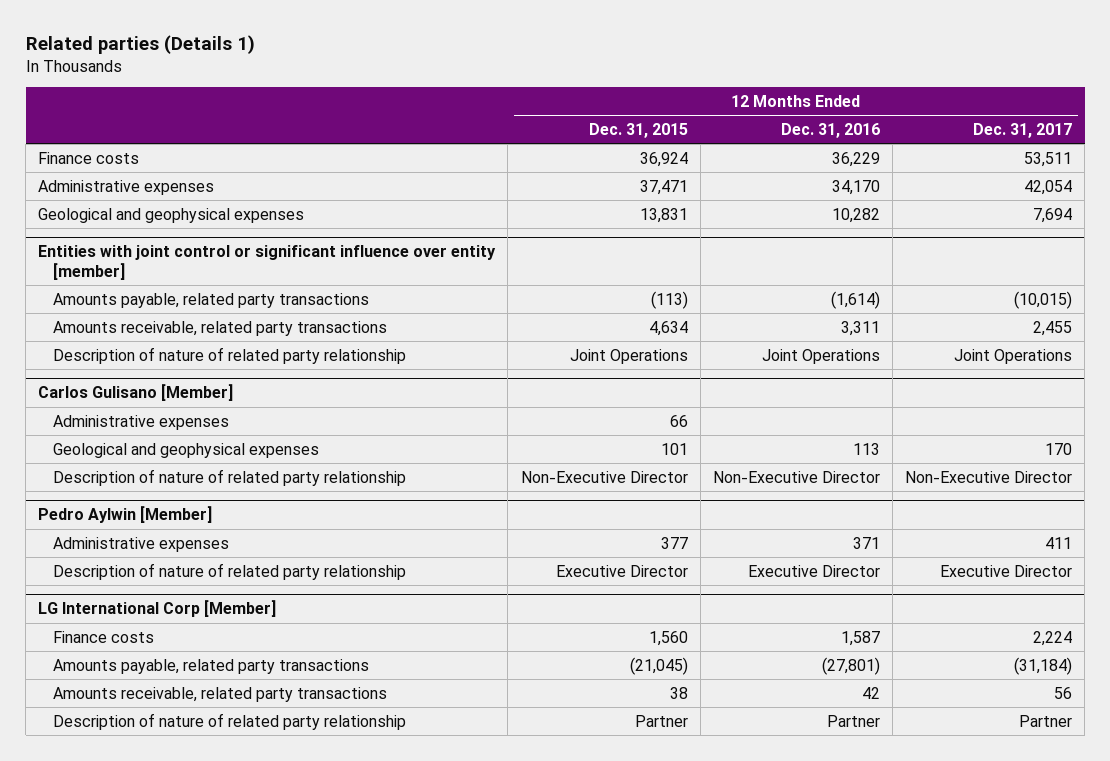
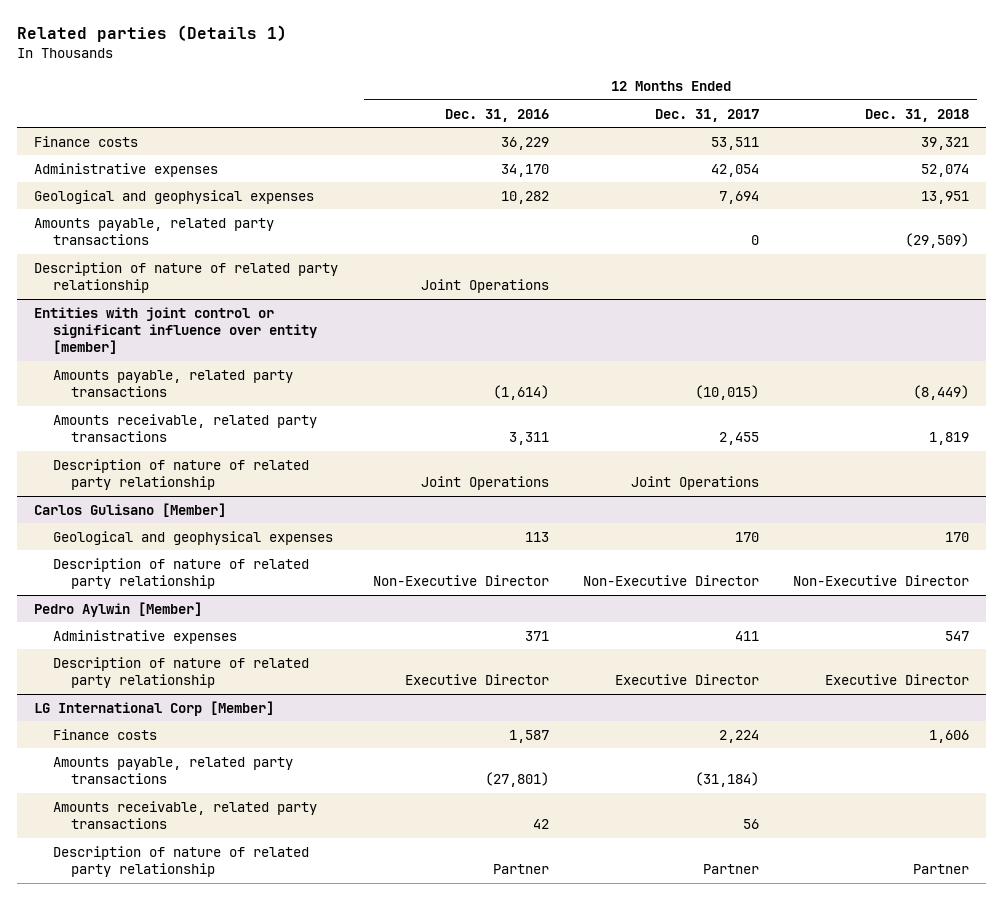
[588,122,688,138] Dec. 31, 2015 -> none
none -> [864,108,969,122] Dec. 31, 2018
none -> [34,217,275,246] Amounts payable, related party transactions
none -> [34,261,339,294] Description of nature of related party relationship
[52,414,229,430] Administrative expenses -> none

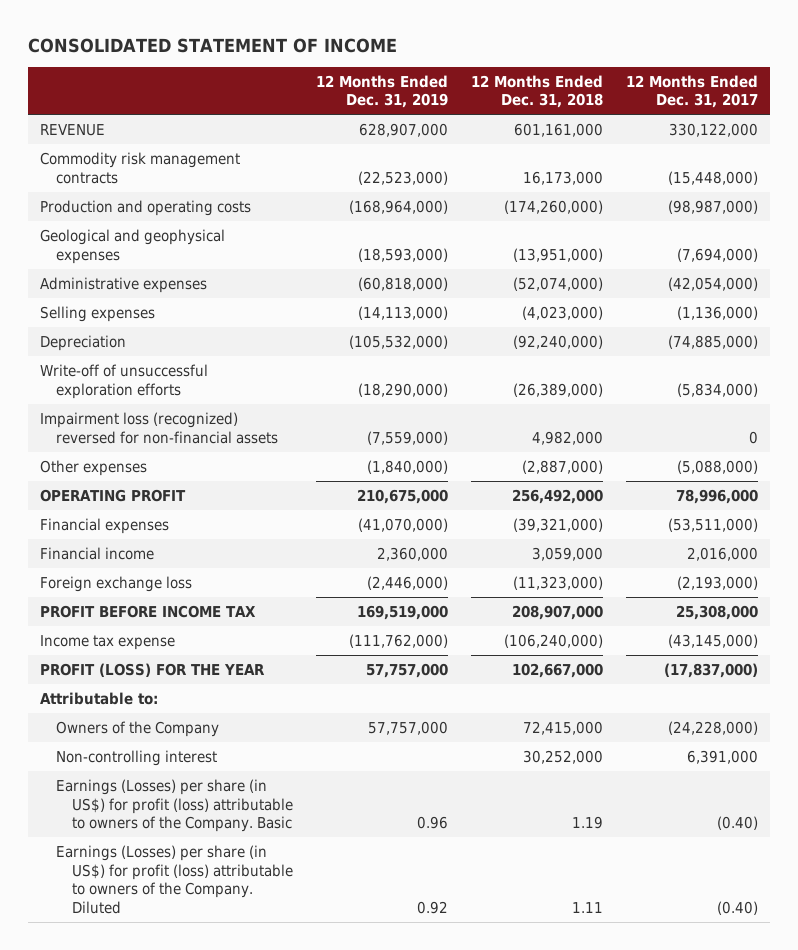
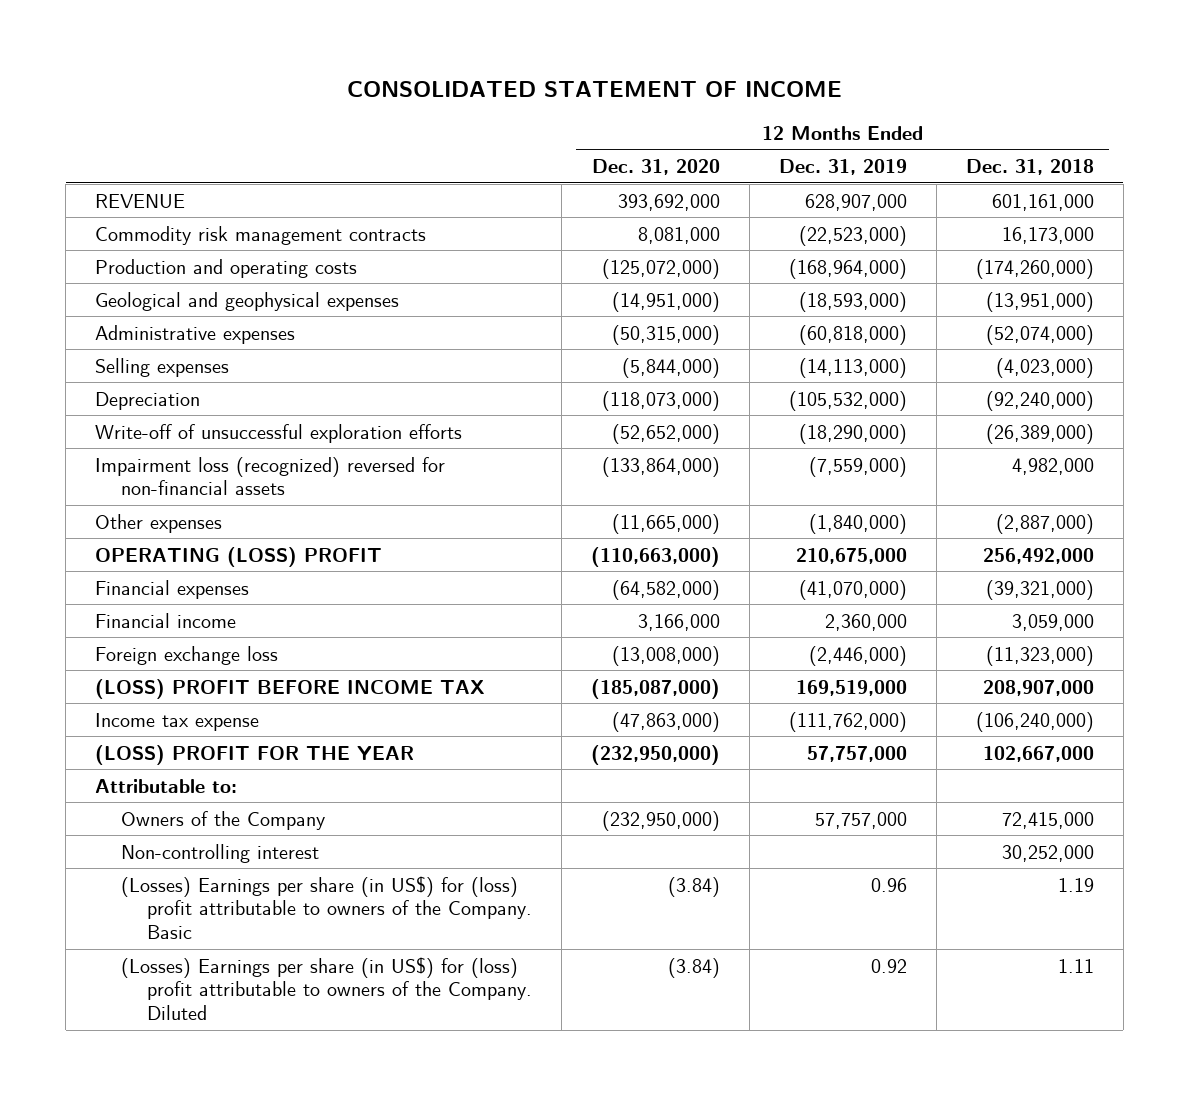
[626,74,759,109] 12 Months Ended Dec. 31, 2017 -> none
none -> [592,159,721,176] Dec. 31, 2020
[39,489,186,503] OPERATING PROFIT -> [95,546,383,567] OPERATING (LOSS) PROFIT
[39,605,256,619] PROFIT BEFORE INCOME TAX -> [95,678,486,699] (LOSS) PROFIT BEFORE INCOME TAX
[39,663,265,678] PROFIT (LOSS) FOR THE YEAR -> [95,744,415,765] (LOSS) PROFIT FOR THE YEAR
[55,779,293,833] Earnings (Losses) per share (in US$) for profit (loss) attributable to owners of the Company. Basic -> [121,875,533,940] (Losses) Earnings per share (in US$) for (loss) profit attributable to owners of the Company. Basic
[55,845,293,914] Earnings (Losses) per share (in US$) for profit (loss) attributable to owners of the Company. Diluted -> [121,956,533,1021] (Losses) Earnings per share (in US$) for (loss) profit attributable to owners of the Company. Diluted

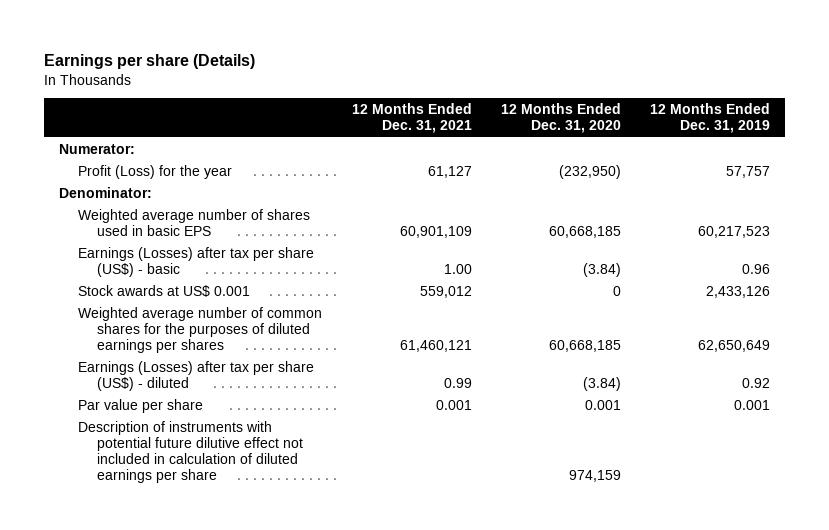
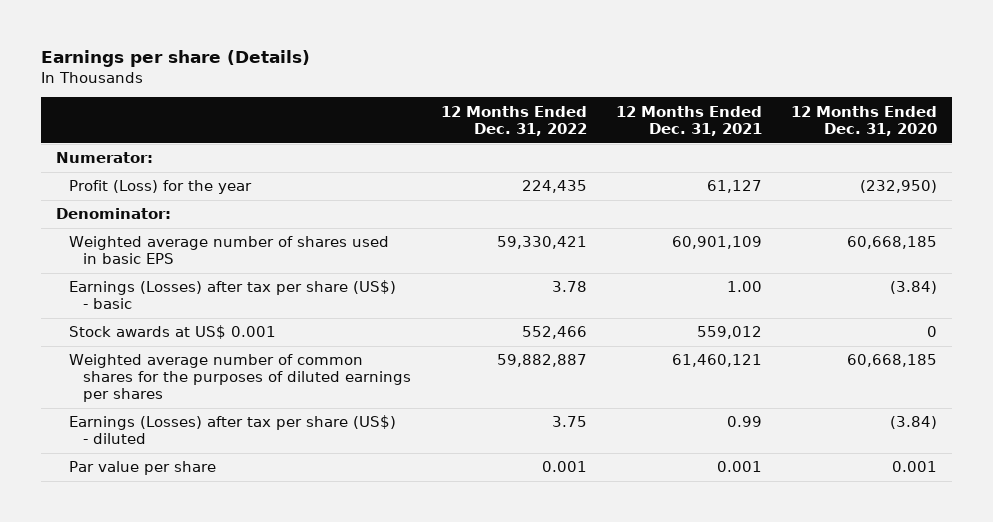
[650,103,771,134] 12 Months Ended Dec. 31, 2019 -> none
none -> [440,105,587,136] 12 Months Ended Dec. 31, 2022
[78,420,304,483] Description of instruments with potential future dilutive effect not included in calculation of diluted earnings per share -> none

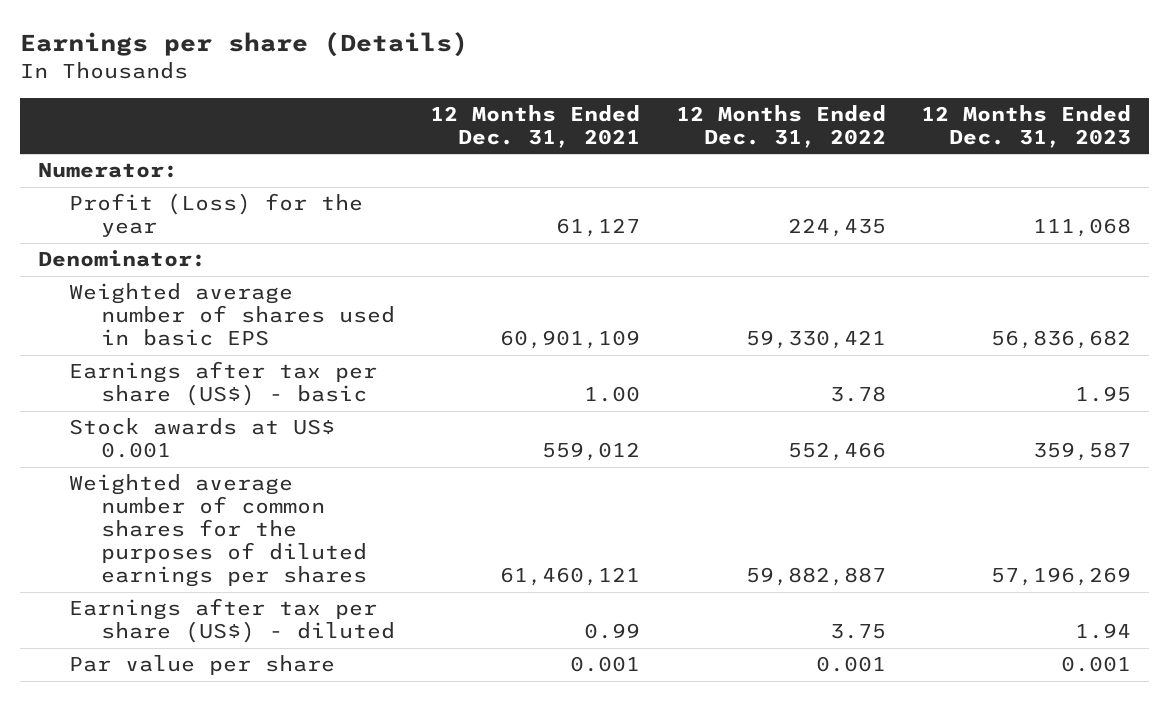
[791,105,938,136] 12 Months Ended Dec. 31, 2020 -> none
none -> [921,105,1132,148] 12 Months Ended Dec. 31, 2023
[69,280,397,310] Earnings (Losses) after tax per share (US$) - basic -> [69,361,378,407] Earnings after tax per share (US$) - basic
[69,415,397,445] Earnings (Losses) after tax per share (US$) - diluted -> [69,598,396,644] Earnings after tax per share (US$) - diluted

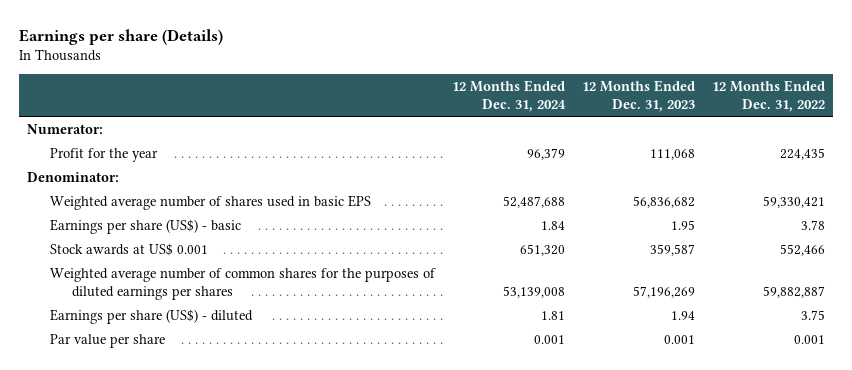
[430,105,641,148] 12 Months Ended Dec. 31, 2021 -> none
none -> [451,80,566,113] 12 Months Ended Dec. 31, 2024
[69,193,364,238] Profit (Loss) for the year -> [49,147,158,162] Profit for the year
[69,361,378,407] Earnings after tax per share (US$) - basic -> [49,218,241,234] Earnings per share (US$) - basic
[69,598,396,644] Earnings after tax per share (US$) - diluted -> [49,308,253,324] Earnings per share (US$) - diluted

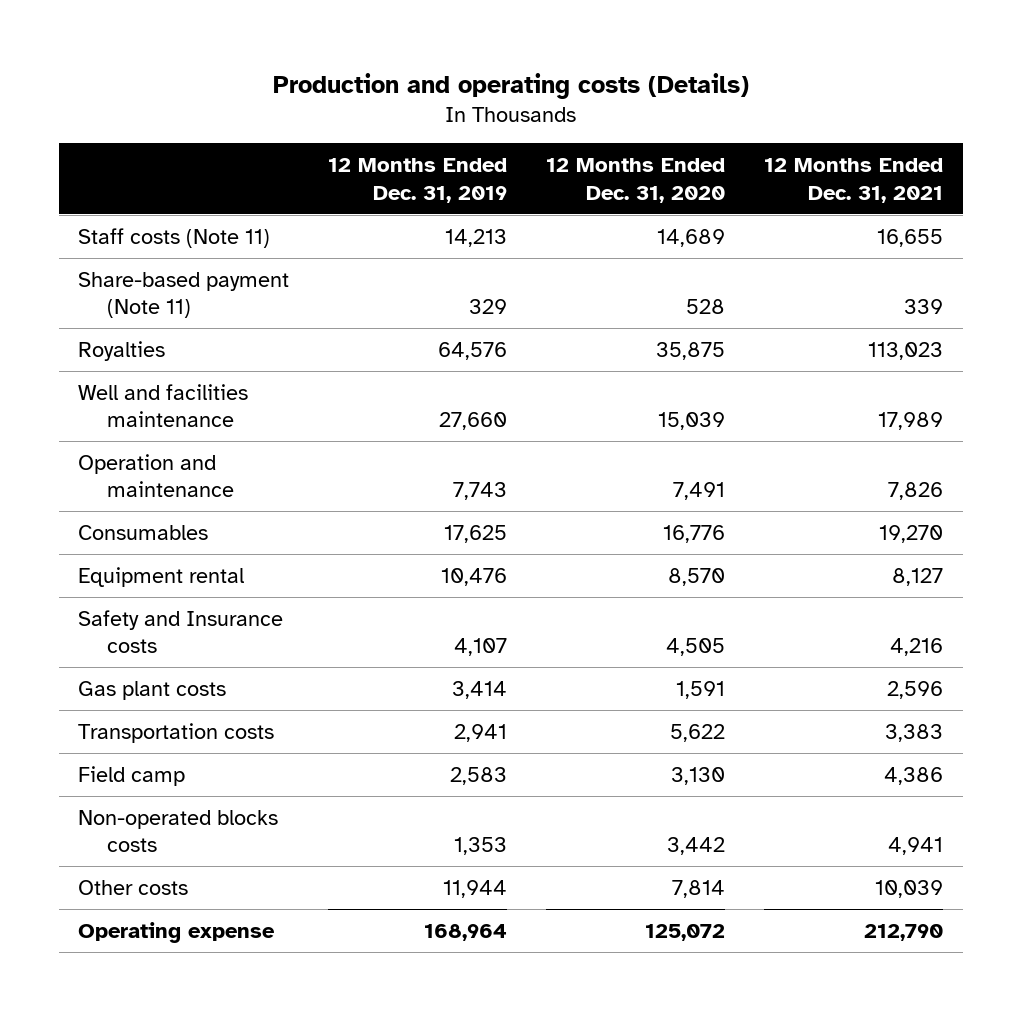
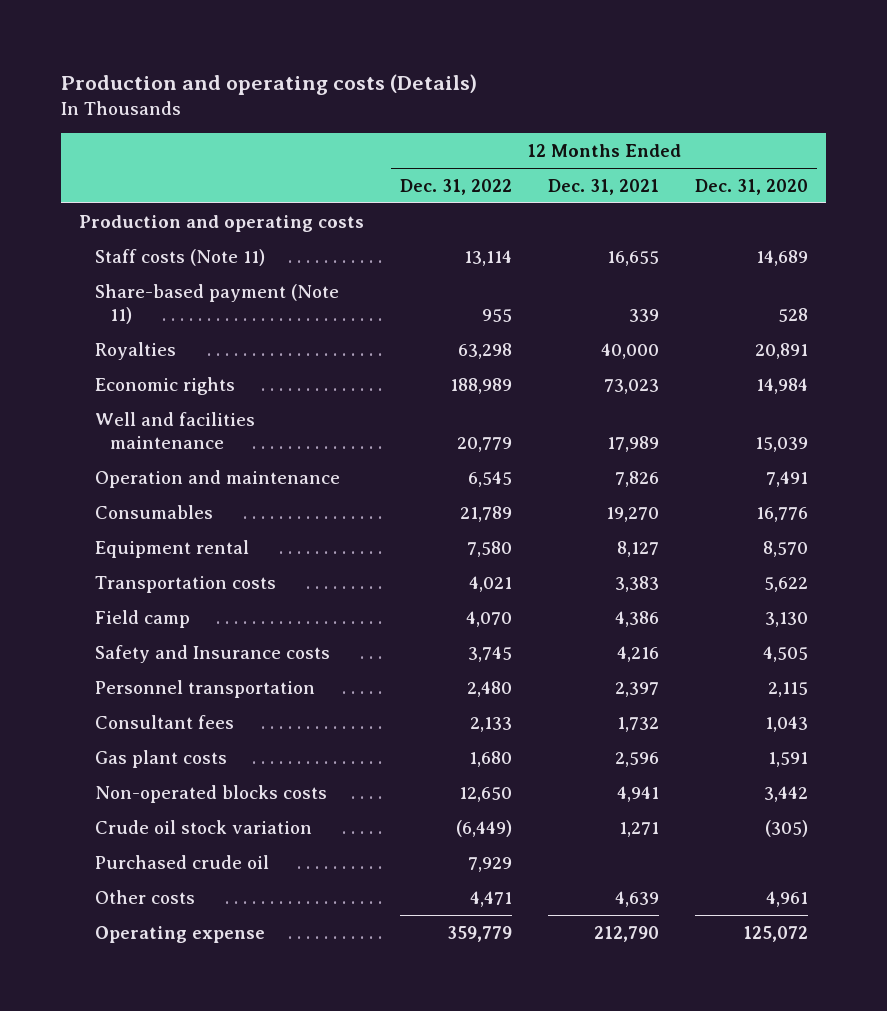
[328,158,508,203] 12 Months Ended Dec. 31, 2019 -> none
none -> [400,178,513,195] Dec. 31, 2022
none -> [79,214,365,232] Production and operating costs
[656,342,726,361] 35,875 -> [755,342,809,359] 20,891
[868,342,944,361] 113,023 -> [601,342,660,359] 40,000
none -> [94,376,235,395] Economic rights
[78,610,284,654] Safety and Insurance costs -> [94,644,330,663] Safety and Insurance costs
none -> [94,679,315,698] Personnel transportation
none -> [94,714,234,729] Consultant fees
[78,681,227,701] Gas plant costs -> [94,749,227,768] Gas plant costs
none -> [94,819,312,834] Crude oil stock variation
none -> [94,854,269,869] Purchased crude oil
[672,880,726,899] 7,814 -> [766,890,809,907] 4,961
[875,880,944,899] 10,039 -> [615,890,660,907] 4,639

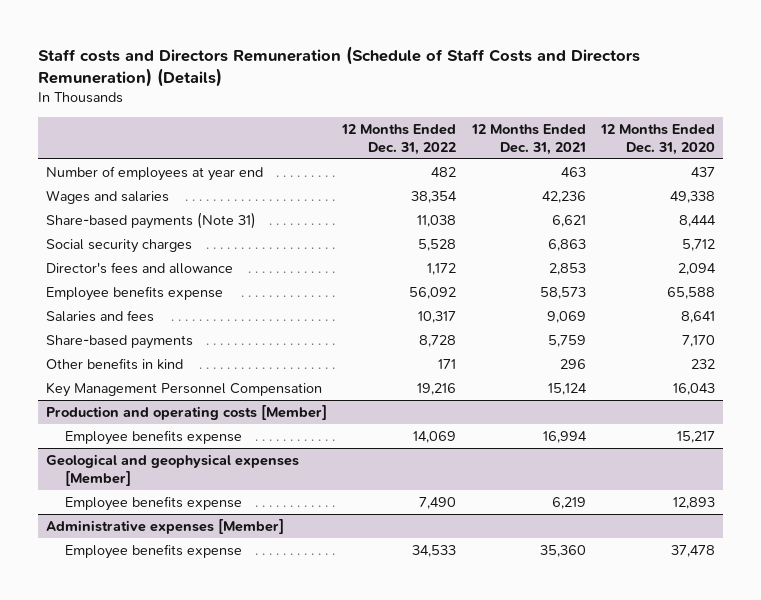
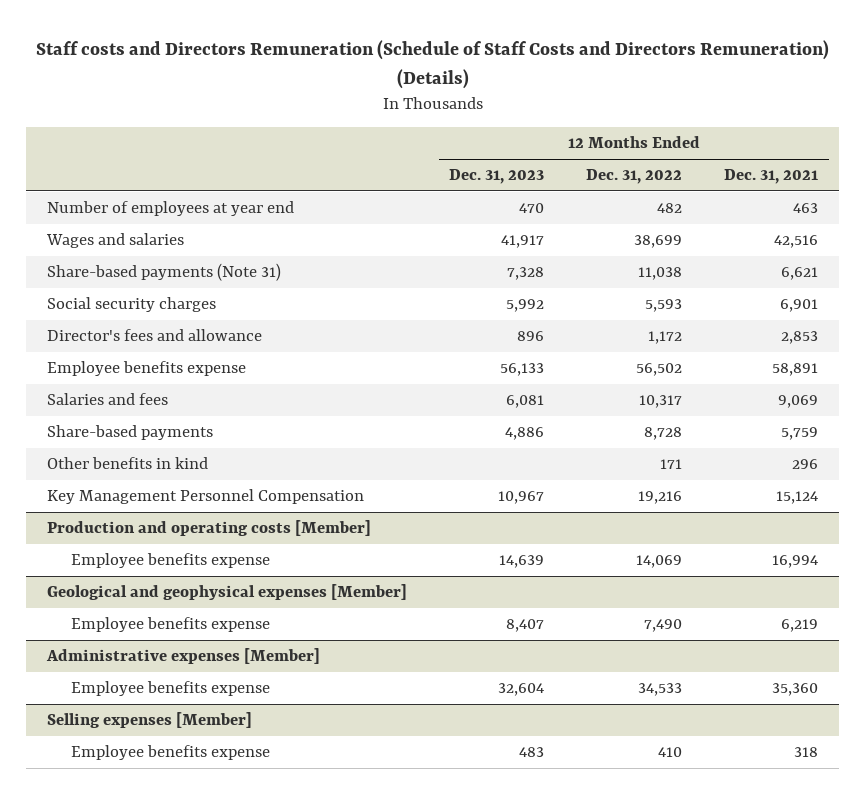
[600,123,716,155] 12 Months Ended Dec. 31, 2020 -> none
none -> [449,169,545,185] Dec. 31, 2023
[411,191,458,204] 38,354 -> [634,235,683,249] 38,699
[541,191,586,204] 42,236 -> [774,235,819,249] 42,516
[418,239,457,252] 5,528 -> [645,299,683,313] 5,593
[547,239,586,252] 6,863 -> [780,299,819,313] 6,901
[409,287,457,300] 56,092 -> [636,363,683,377] 56,502
[539,287,586,300] 58,573 -> [772,363,819,377] 58,891
none -> [47,712,253,729] Selling expenses [Member]
none -> [70,745,270,761] Employee benefits expense

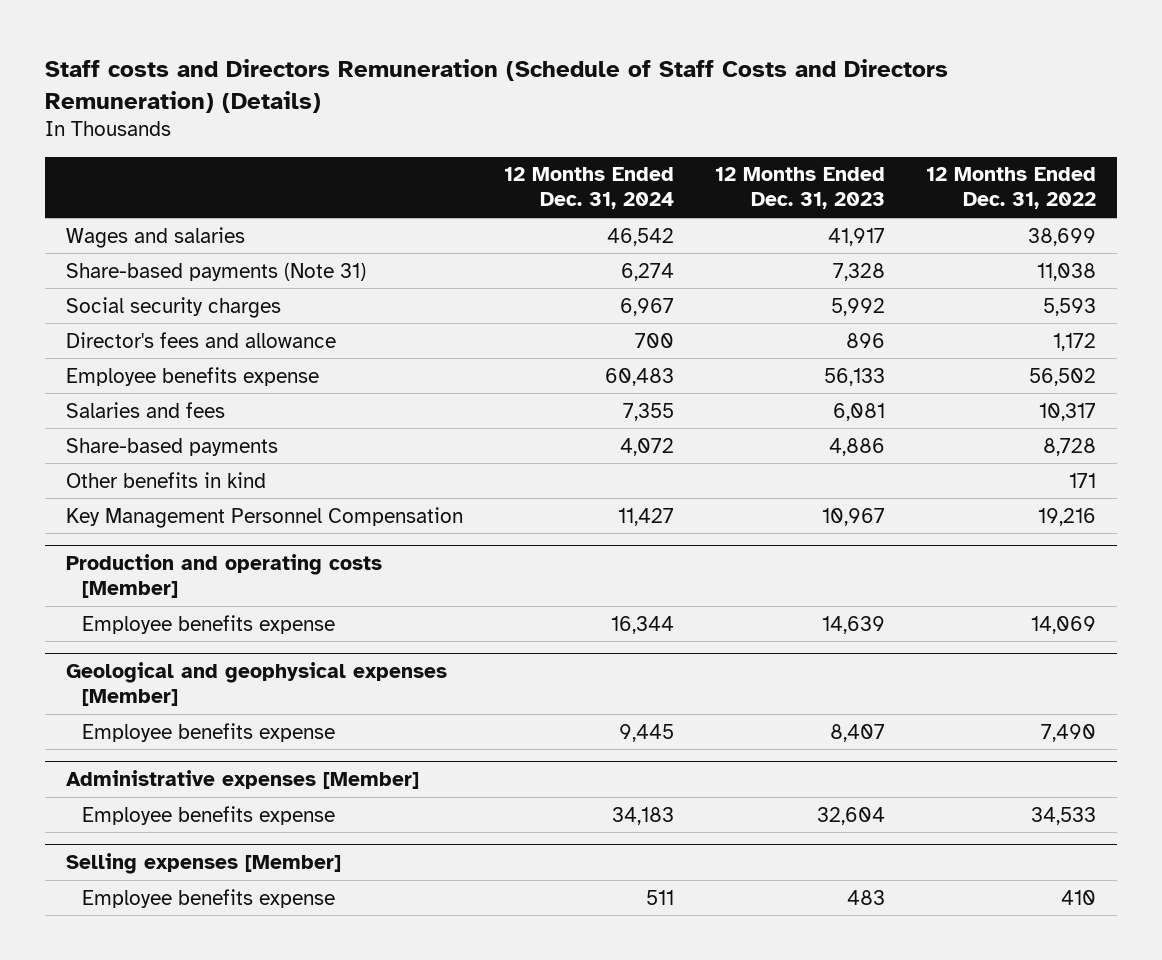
[724,169,819,185] Dec. 31, 2021 -> none
none -> [504,167,675,210] 12 Months Ended Dec. 31, 2024
[47,201,295,217] Number of employees at year end -> none

